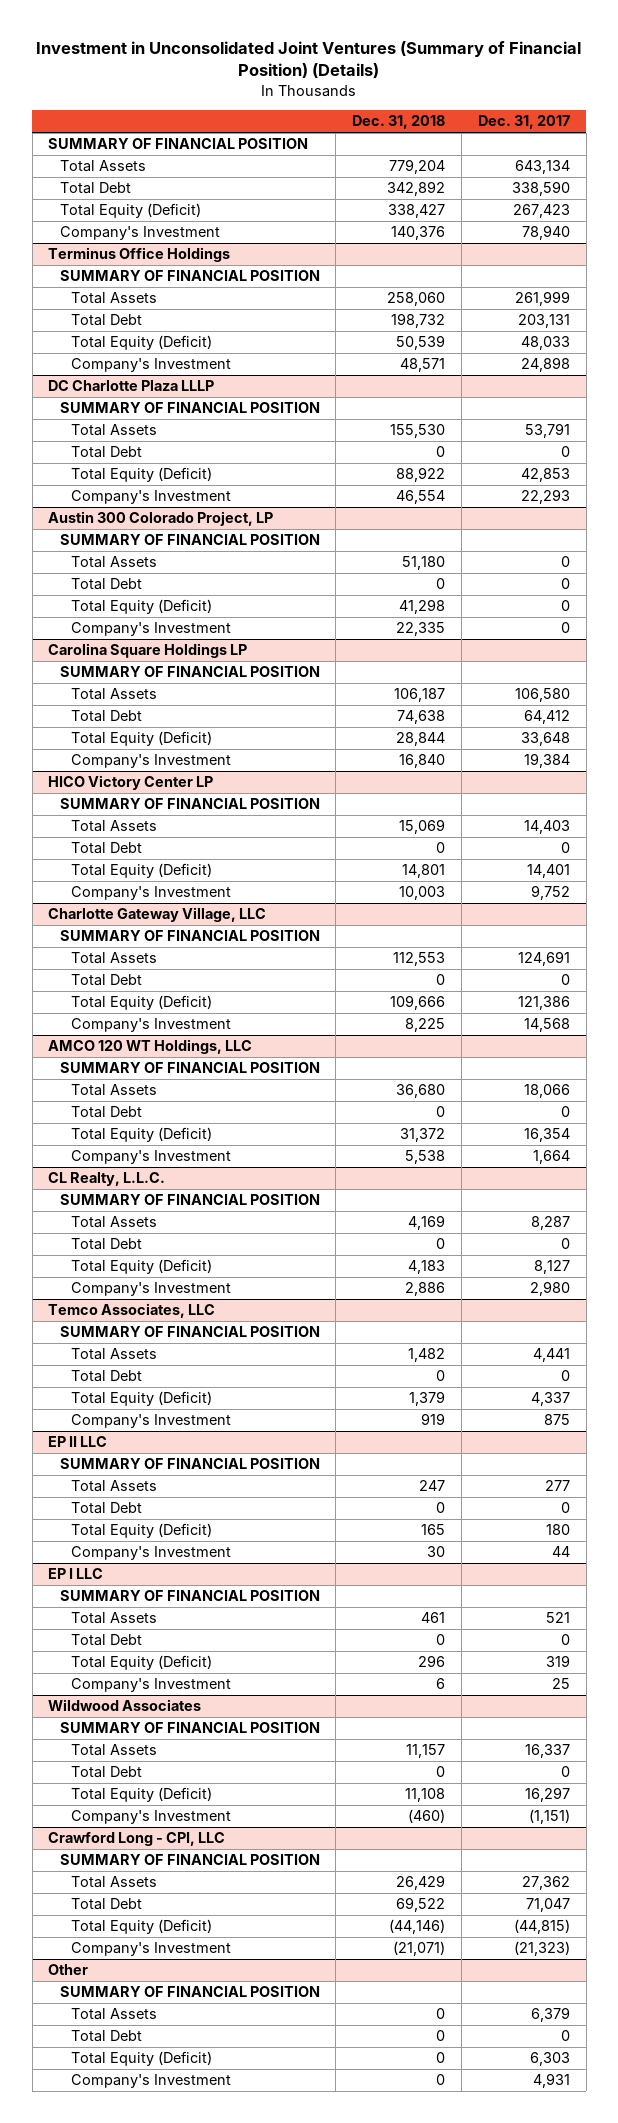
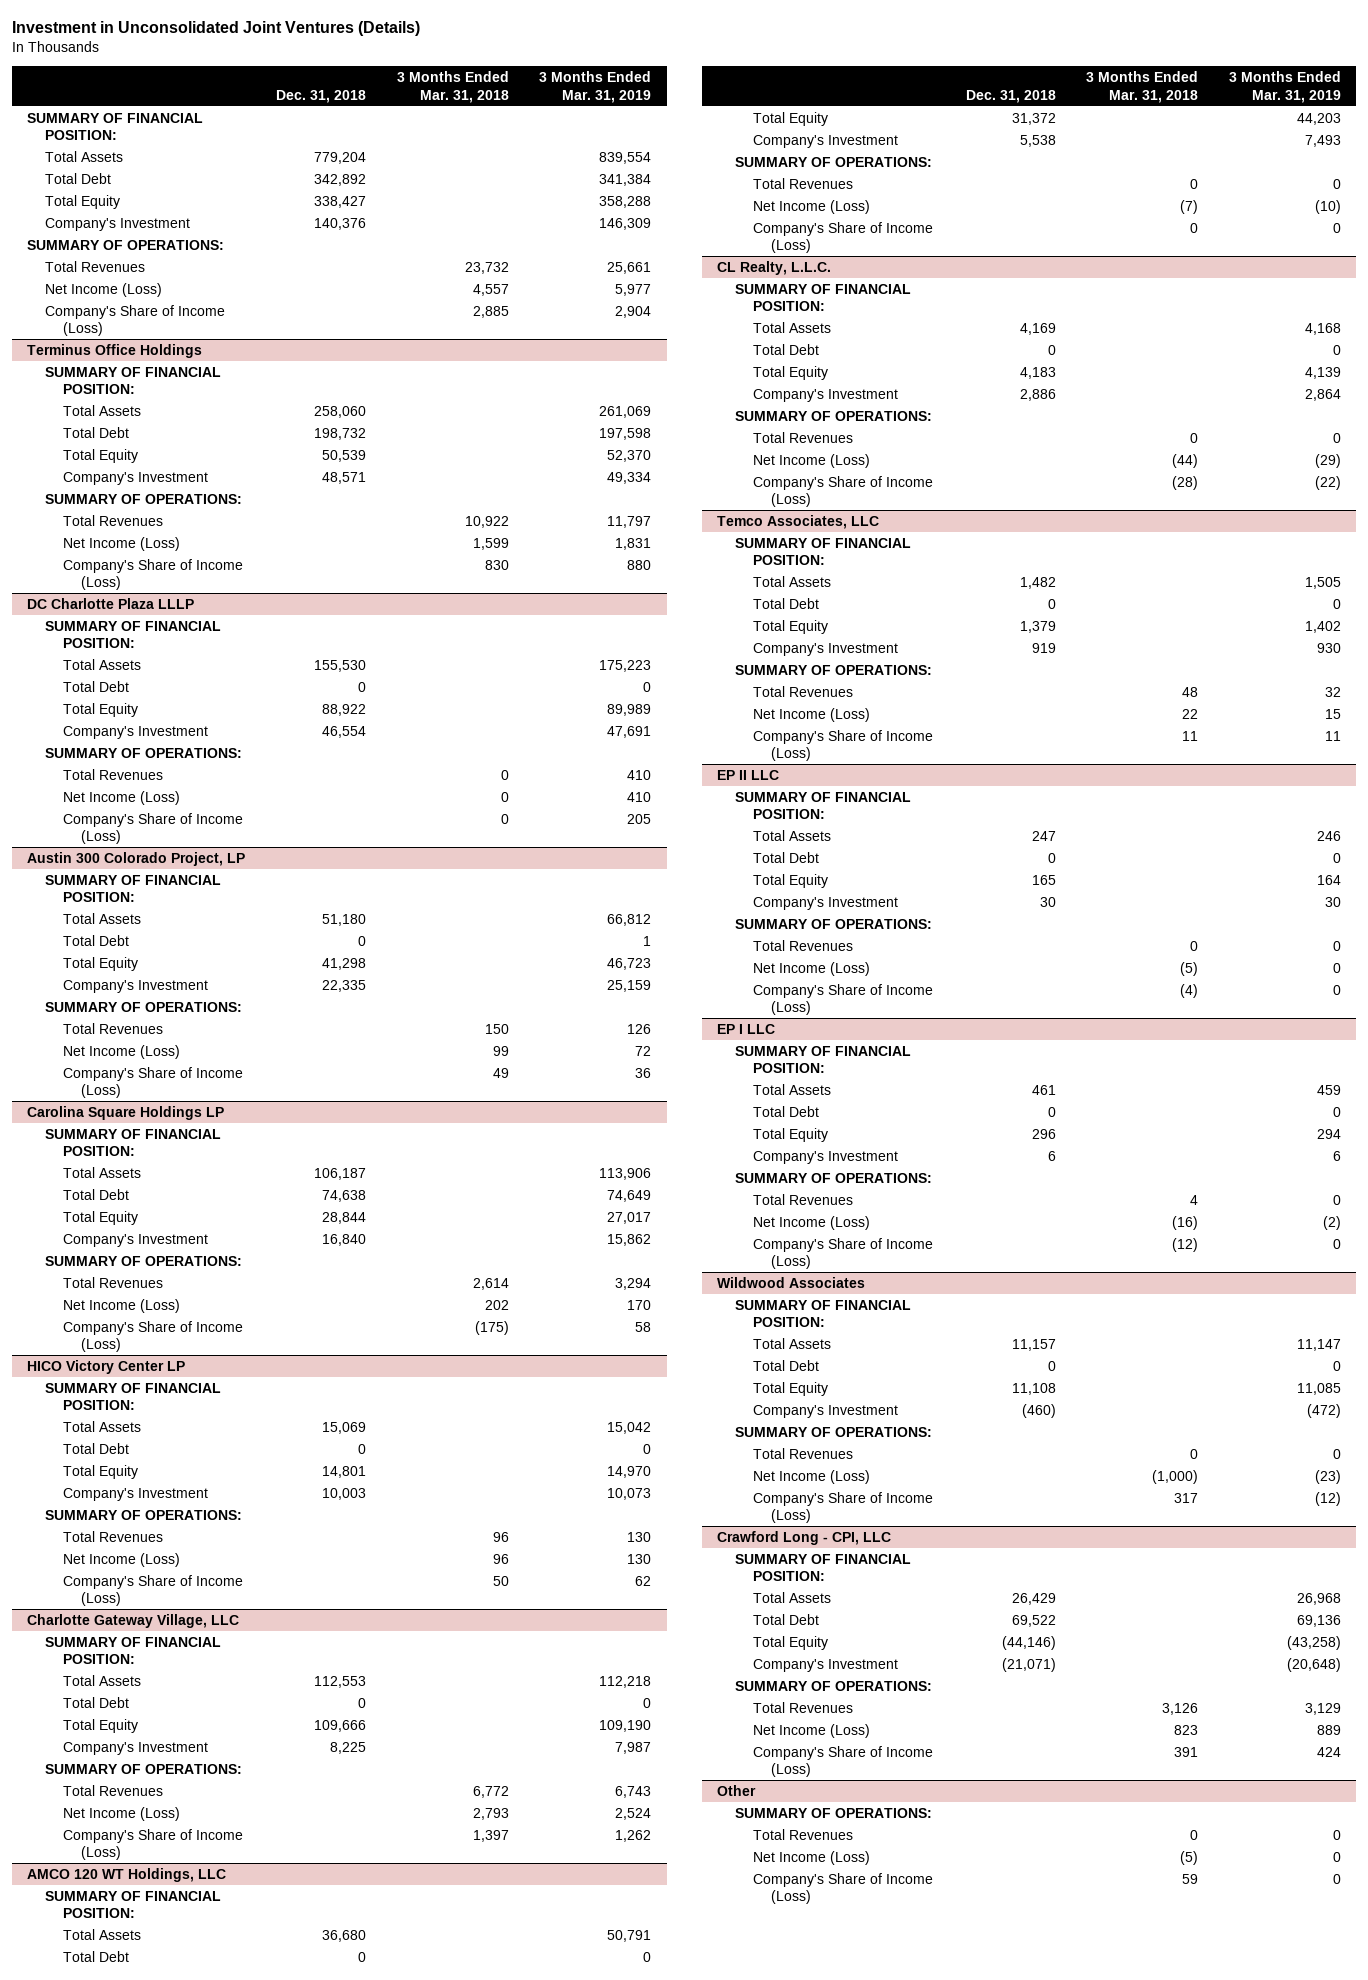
[36,41,582,79] Investment in Unconsolidated Joint Ventures (Summary of Financial Position) (Details) -> [11,21,420,37] Investment in Unconsolidated Joint Ventures (Details)
[477,115,570,130] Dec. 31, 2017 -> none
none -> [396,71,509,103] 3 Months Ended Mar. 31, 2018
none -> [539,71,652,103] 3 Months Ended Mar. 31, 2019
[48,138,309,150] SUMMARY OF FINANCIAL POSITION -> [27,112,204,141] SUMMARY OF FINANCIAL POSITION:
[59,203,201,219] Total Equity (Deficit) -> [45,194,121,209] Total Equity
none -> [27,239,225,250] SUMMARY OF OPERATIONS:
none -> [45,260,146,272] Total Revenues
none -> [45,282,163,297] Net Income (Loss)
none -> [45,304,226,337] Company's Share of Income (Loss)
[59,270,320,282] SUMMARY OF FINANCIAL POSITION -> [45,366,222,395] SUMMARY OF FINANCIAL POSITION:
[70,335,212,351] Total Equity (Deficit) -> [62,448,138,463] Total Equity
none -> [45,493,243,504] SUMMARY OF OPERATIONS:
none -> [62,514,163,526] Total Revenues
none -> [62,536,180,551] Net Income (Loss)
none -> [62,558,243,591] Company's Share of Income (Loss)
[59,402,320,414] SUMMARY OF FINANCIAL POSITION -> [45,620,222,649] SUMMARY OF FINANCIAL POSITION:
[70,467,212,483] Total Equity (Deficit) -> [62,702,138,717] Total Equity
none -> [45,747,243,758] SUMMARY OF OPERATIONS:
none -> [62,768,163,780] Total Revenues
none -> [62,790,180,805] Net Income (Loss)
none -> [62,812,243,845] Company's Share of Income (Loss)
[59,534,320,546] SUMMARY OF FINANCIAL POSITION -> [45,874,222,903] SUMMARY OF FINANCIAL POSITION:
[70,599,212,615] Total Equity (Deficit) -> [62,956,138,971] Total Equity
none -> [45,1001,243,1012] SUMMARY OF OPERATIONS:
none -> [62,1022,163,1034] Total Revenues
none -> [62,1044,180,1059] Net Income (Loss)
none -> [62,1066,243,1099] Company's Share of Income (Loss)
[59,666,320,678] SUMMARY OF FINANCIAL POSITION -> [45,1128,222,1157] SUMMARY OF FINANCIAL POSITION:
[70,731,212,747] Total Equity (Deficit) -> [62,1210,138,1225] Total Equity
none -> [45,1255,243,1266] SUMMARY OF OPERATIONS:
none -> [62,1276,163,1288] Total Revenues
none -> [62,1298,180,1313] Net Income (Loss)
none -> [62,1320,243,1353] Company's Share of Income (Loss)
[59,798,320,810] SUMMARY OF FINANCIAL POSITION -> [45,1382,222,1411] SUMMARY OF FINANCIAL POSITION:
[70,863,212,879] Total Equity (Deficit) -> [62,1464,138,1479] Total Equity
none -> [45,1509,243,1520] SUMMARY OF OPERATIONS:
none -> [62,1530,163,1542] Total Revenues
none -> [62,1552,180,1567] Net Income (Loss)
none -> [62,1574,243,1607] Company's Share of Income (Loss)
[59,930,320,942] SUMMARY OF FINANCIAL POSITION -> [45,1636,222,1665] SUMMARY OF FINANCIAL POSITION:
[70,995,212,1011] Total Equity (Deficit) -> [62,1718,138,1733] Total Equity
none -> [45,1763,243,1774] SUMMARY OF OPERATIONS:
none -> [62,1784,163,1796] Total Revenues
none -> [62,1806,180,1821] Net Income (Loss)
none -> [62,1828,243,1861] Company's Share of Income (Loss)
[59,1062,320,1074] SUMMARY OF FINANCIAL POSITION -> [45,1890,222,1919] SUMMARY OF FINANCIAL POSITION:
[70,1127,212,1143] Total Equity (Deficit) -> [752,111,828,126] Total Equity
none -> [734,156,932,167] SUMMARY OF OPERATIONS:
none -> [752,177,853,189] Total Revenues
none -> [752,199,870,214] Net Income (Loss)
none -> [752,221,933,254] Company's Share of Income (Loss)
[59,1194,320,1206] SUMMARY OF FINANCIAL POSITION -> [734,283,911,312] SUMMARY OF FINANCIAL POSITION:
[70,1259,212,1275] Total Equity (Deficit) -> [752,365,828,380] Total Equity
none -> [734,410,932,421] SUMMARY OF OPERATIONS:
none -> [752,431,853,443] Total Revenues
none -> [752,453,870,468] Net Income (Loss)
none -> [752,475,933,508] Company's Share of Income (Loss)
[59,1326,320,1338] SUMMARY OF FINANCIAL POSITION -> [734,537,911,566] SUMMARY OF FINANCIAL POSITION:
[70,1391,212,1407] Total Equity (Deficit) -> [752,619,828,634] Total Equity
none -> [734,664,932,675] SUMMARY OF OPERATIONS:
none -> [752,685,853,697] Total Revenues
none -> [752,707,870,722] Net Income (Loss)
none -> [752,729,933,762] Company's Share of Income (Loss)
[59,1458,320,1470] SUMMARY OF FINANCIAL POSITION -> [734,791,911,820] SUMMARY OF FINANCIAL POSITION:
[70,1523,212,1539] Total Equity (Deficit) -> [752,873,828,888] Total Equity
none -> [734,918,932,929] SUMMARY OF OPERATIONS:
none -> [752,939,853,951] Total Revenues
none -> [752,961,870,976] Net Income (Loss)
none -> [752,983,933,1016] Company's Share of Income (Loss)
[59,1590,320,1602] SUMMARY OF FINANCIAL POSITION -> [734,1045,911,1074] SUMMARY OF FINANCIAL POSITION:
[70,1655,212,1671] Total Equity (Deficit) -> [752,1127,828,1142] Total Equity
none -> [734,1172,932,1183] SUMMARY OF OPERATIONS:
none -> [752,1193,853,1205] Total Revenues
none -> [752,1215,870,1230] Net Income (Loss)
none -> [752,1237,933,1270] Company's Share of Income (Loss)
[59,1722,320,1734] SUMMARY OF FINANCIAL POSITION -> [734,1299,911,1328] SUMMARY OF FINANCIAL POSITION:
[70,1787,212,1803] Total Equity (Deficit) -> [752,1381,828,1396] Total Equity
none -> [734,1426,932,1437] SUMMARY OF OPERATIONS:
none -> [752,1447,853,1459] Total Revenues
none -> [752,1469,870,1484] Net Income (Loss)
none -> [752,1491,933,1524] Company's Share of Income (Loss)
[59,1854,320,1866] SUMMARY OF FINANCIAL POSITION -> [734,1553,911,1582] SUMMARY OF FINANCIAL POSITION:
[70,1919,212,1935] Total Equity (Deficit) -> [752,1635,828,1650] Total Equity
none -> [734,1680,932,1691] SUMMARY OF OPERATIONS:
none -> [752,1701,853,1713] Total Revenues
none -> [752,1723,870,1738] Net Income (Loss)
none -> [752,1745,933,1778] Company's Share of Income (Loss)
[59,1986,320,1998] SUMMARY OF FINANCIAL POSITION -> none
[70,2008,157,2021] Total Assets -> none
[70,2030,142,2043] Total Debt -> none
[70,2051,212,2067] Total Equity (Deficit) -> none
[70,2074,231,2089] Company's Investment -> none
none -> [734,1807,932,1818] SUMMARY OF OPERATIONS:
none -> [752,1828,853,1840] Total Revenues
none -> [752,1850,870,1865] Net Income (Loss)
none -> [752,1872,933,1905] Company's Share of Income (Loss)

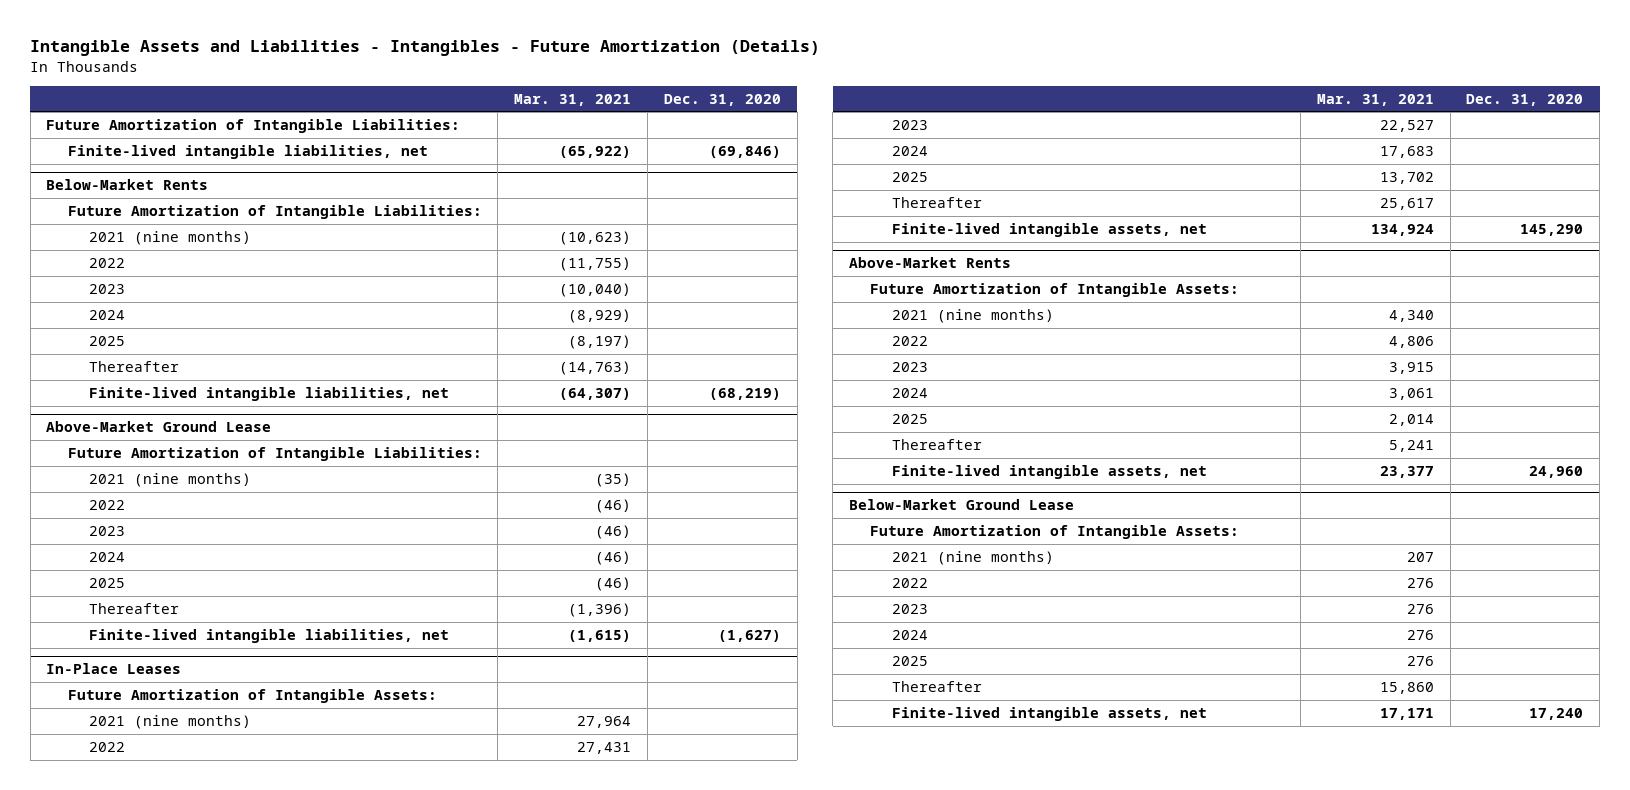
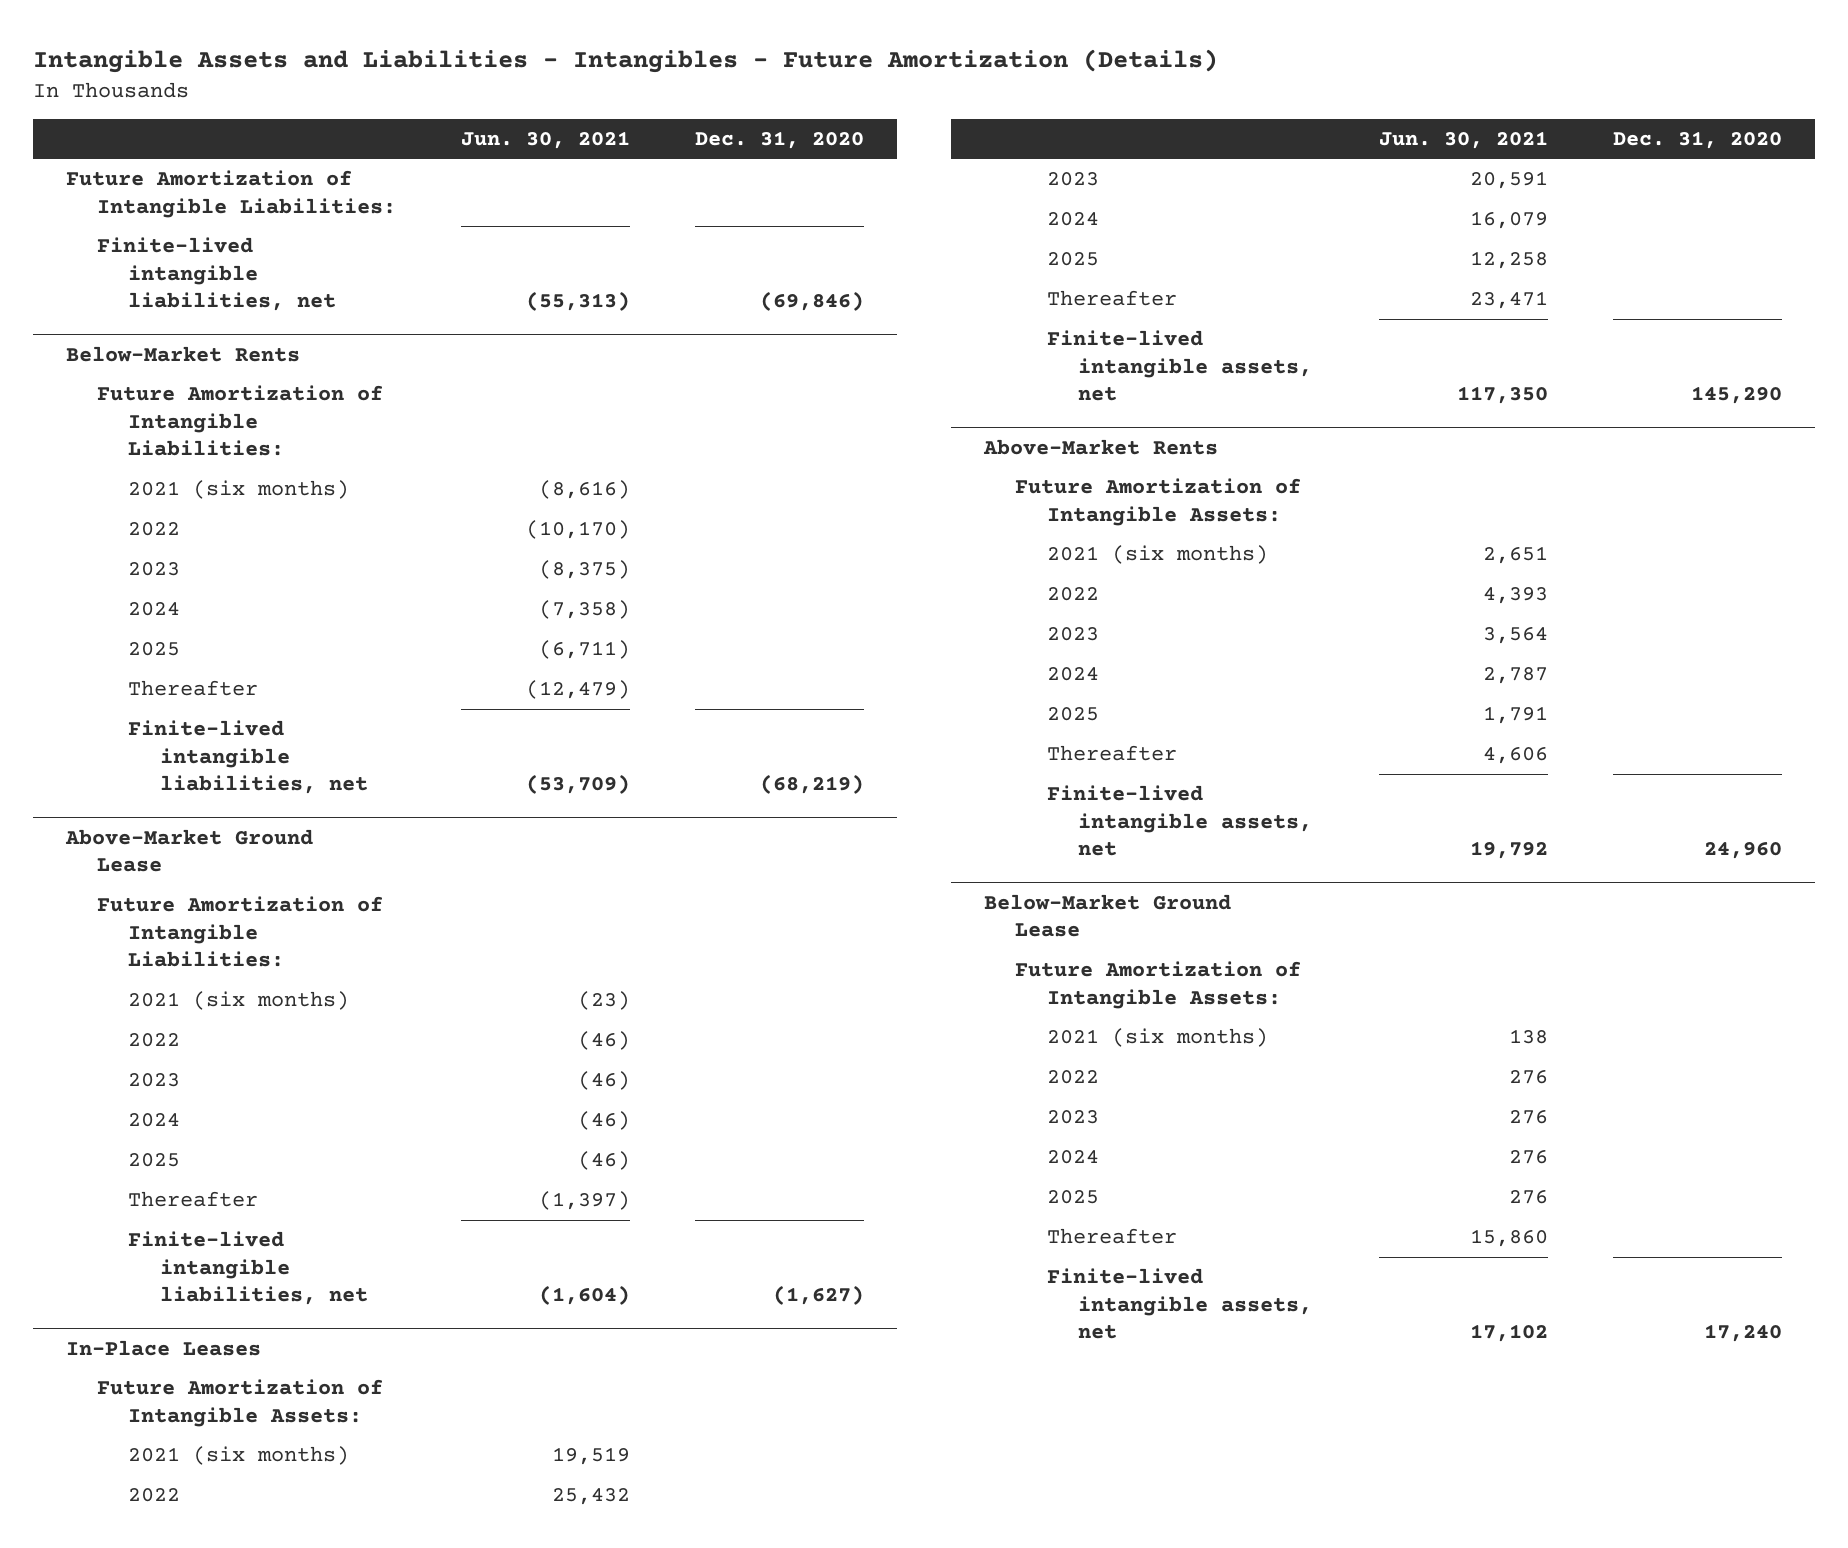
[514,93,632,106] Mar. 31, 2021 -> none
none -> [460,130,630,149] Jun. 30, 2021
[89,230,252,245] 2021 (nine months) -> [128,480,350,500] 2021 (six months)
[89,472,252,487] 2021 (nine months) -> [128,991,350,1011] 2021 (six months)
[89,714,252,729] 2021 (nine months) -> [128,1446,350,1466] 2021 (six months)
[891,308,1054,323] 2021 (nine months) -> [1046,545,1268,565] 2021 (six months)
[891,550,1054,565] 2021 (nine months) -> [1046,1028,1268,1048] 2021 (six months)

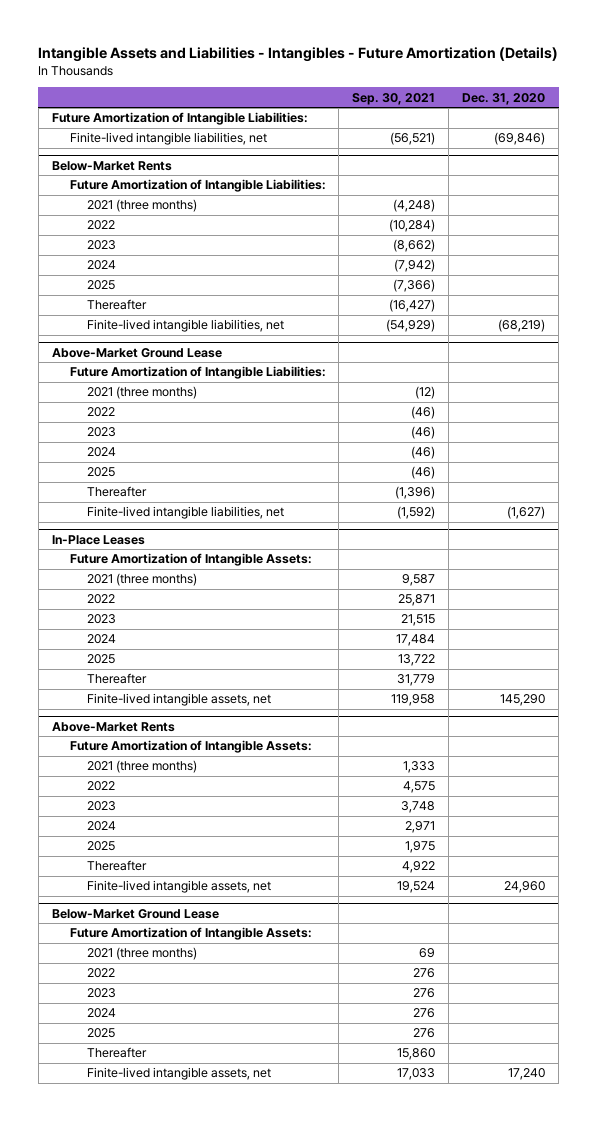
[460,130,630,149] Jun. 30, 2021 -> none
none -> [352,92,436,105] Sep. 30, 2021
[128,480,350,500] 2021 (six months) -> [87,199,198,213] 2021 (three months)
[128,991,350,1011] 2021 (six months) -> [87,386,198,400] 2021 (three months)
[128,1446,350,1466] 2021 (six months) -> [87,573,198,587] 2021 (three months)
[1046,545,1268,565] 2021 (six months) -> [87,760,198,774] 2021 (three months)
[1046,1028,1268,1048] 2021 (six months) -> [87,947,198,961] 2021 (three months)

